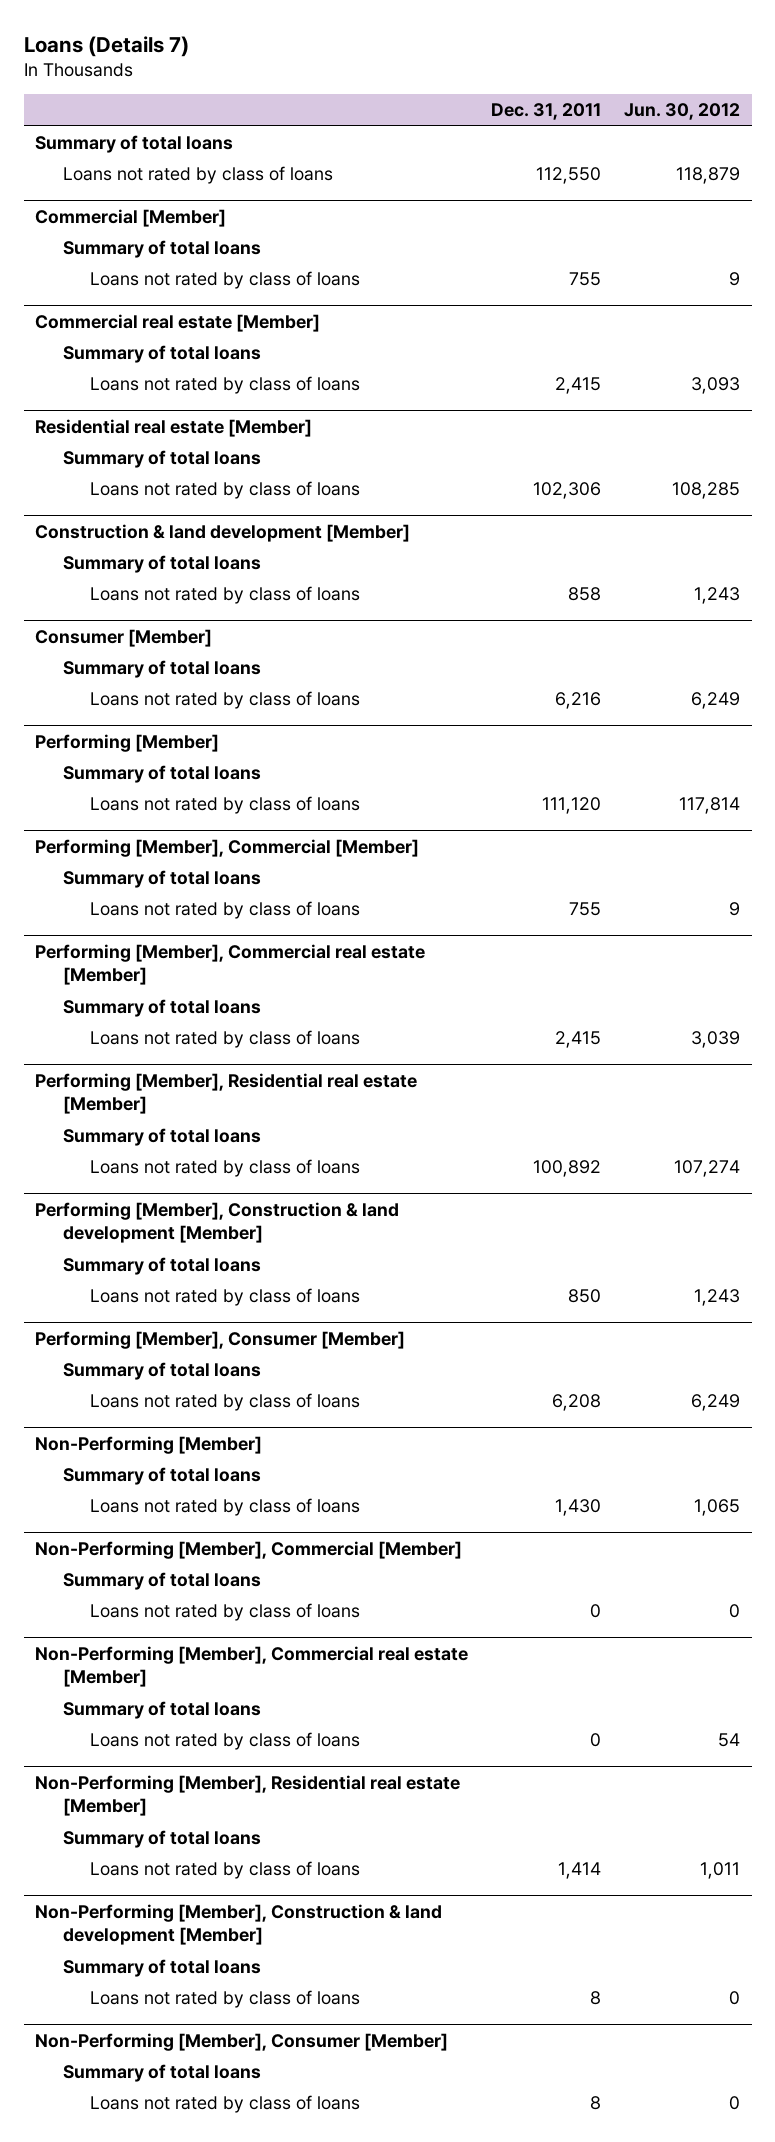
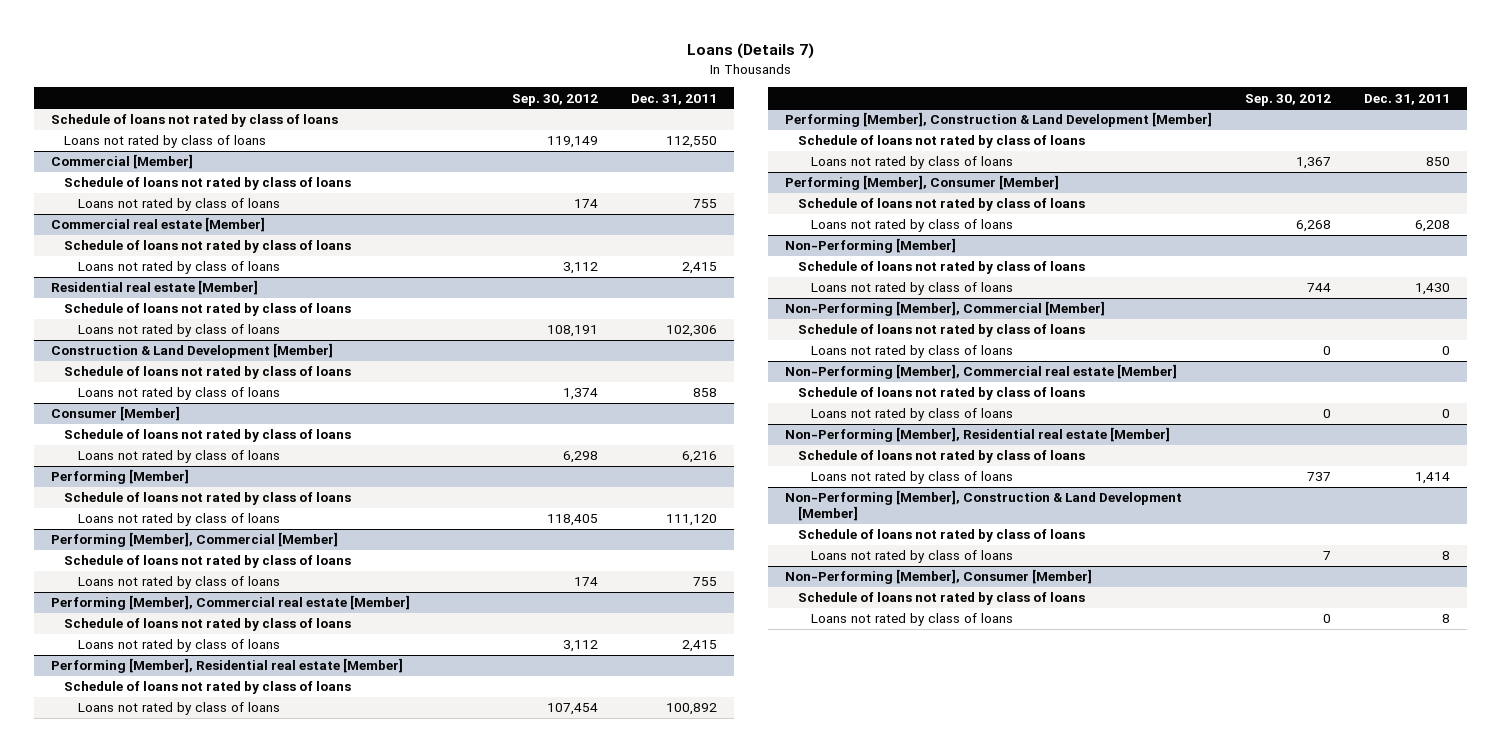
[624,103,741,121] Jun. 30, 2012 -> none
none -> [511,93,598,106] Sep. 30, 2012
[35,135,234,154] Summary of total loans -> [51,114,339,128] Schedule of loans not rated by class of loans
[62,240,261,259] Summary of total loans -> [64,177,352,191] Schedule of loans not rated by class of loans
[62,345,261,364] Summary of total loans -> [64,240,352,254] Schedule of loans not rated by class of loans
[62,450,261,469] Summary of total loans -> [64,303,352,317] Schedule of loans not rated by class of loans
[35,523,411,542] Construction & land development [Member] -> [51,343,334,359] Construction & Land Development [Member]
[62,555,261,574] Summary of total loans -> [64,366,352,380] Schedule of loans not rated by class of loans
[62,660,261,679] Summary of total loans -> [64,429,352,443] Schedule of loans not rated by class of loans
[62,765,261,784] Summary of total loans -> [64,492,352,506] Schedule of loans not rated by class of loans
[62,870,261,889] Summary of total loans -> [64,555,352,569] Schedule of loans not rated by class of loans
[62,999,261,1018] Summary of total loans -> [64,618,352,632] Schedule of loans not rated by class of loans
[62,1128,261,1147] Summary of total loans -> [64,681,352,695] Schedule of loans not rated by class of loans
[35,1201,400,1244] Performing [Member], Construction & land development [Member] -> [784,112,1212,128] Performing [Member], Construction & Land Development [Member]
[62,1257,261,1276] Summary of total loans -> [797,135,1085,149] Schedule of loans not rated by class of loans
[62,1362,261,1381] Summary of total loans -> [797,198,1085,212] Schedule of loans not rated by class of loans
[62,1467,261,1486] Summary of total loans -> [797,261,1085,275] Schedule of loans not rated by class of loans
[62,1572,261,1591] Summary of total loans -> [797,324,1085,338] Schedule of loans not rated by class of loans
[62,1701,261,1720] Summary of total loans -> [797,387,1085,401] Schedule of loans not rated by class of loans
[62,1830,261,1849] Summary of total loans -> [797,450,1085,464] Schedule of loans not rated by class of loans
[35,1903,443,1946] Non-Performing [Member], Construction & land development [Member] -> [784,490,1182,522] Non-Performing [Member], Construction & Land Development [Member]
[62,1959,261,1978] Summary of total loans -> [797,529,1085,543] Schedule of loans not rated by class of loans
[62,2064,261,2083] Summary of total loans -> [797,592,1085,606] Schedule of loans not rated by class of loans

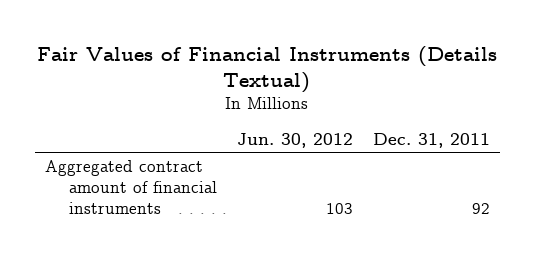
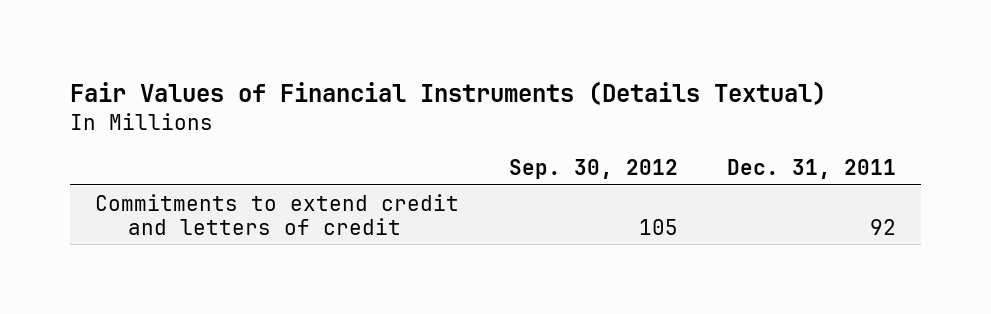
[237,132,354,148] Jun. 30, 2012 -> none
none -> [508,159,678,180] Sep. 30, 2012
[44,159,218,214] Aggregated contract amount of financial instruments -> [94,193,459,235] Commitments to extend credit and letters of credit

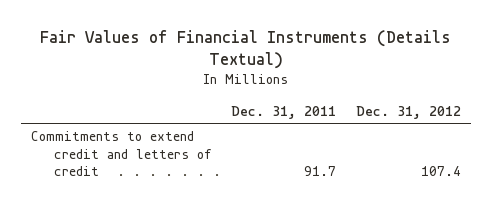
[508,159,678,180] Sep. 30, 2012 -> none
none -> [356,105,462,119] Dec. 31, 2012
[870,218,897,235] 92 -> [303,166,336,177] 91.7

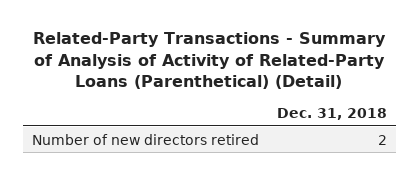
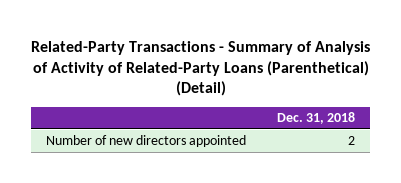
[32,133,260,145] Number of new directors retired -> [46,135,247,148] Number of new directors appointed

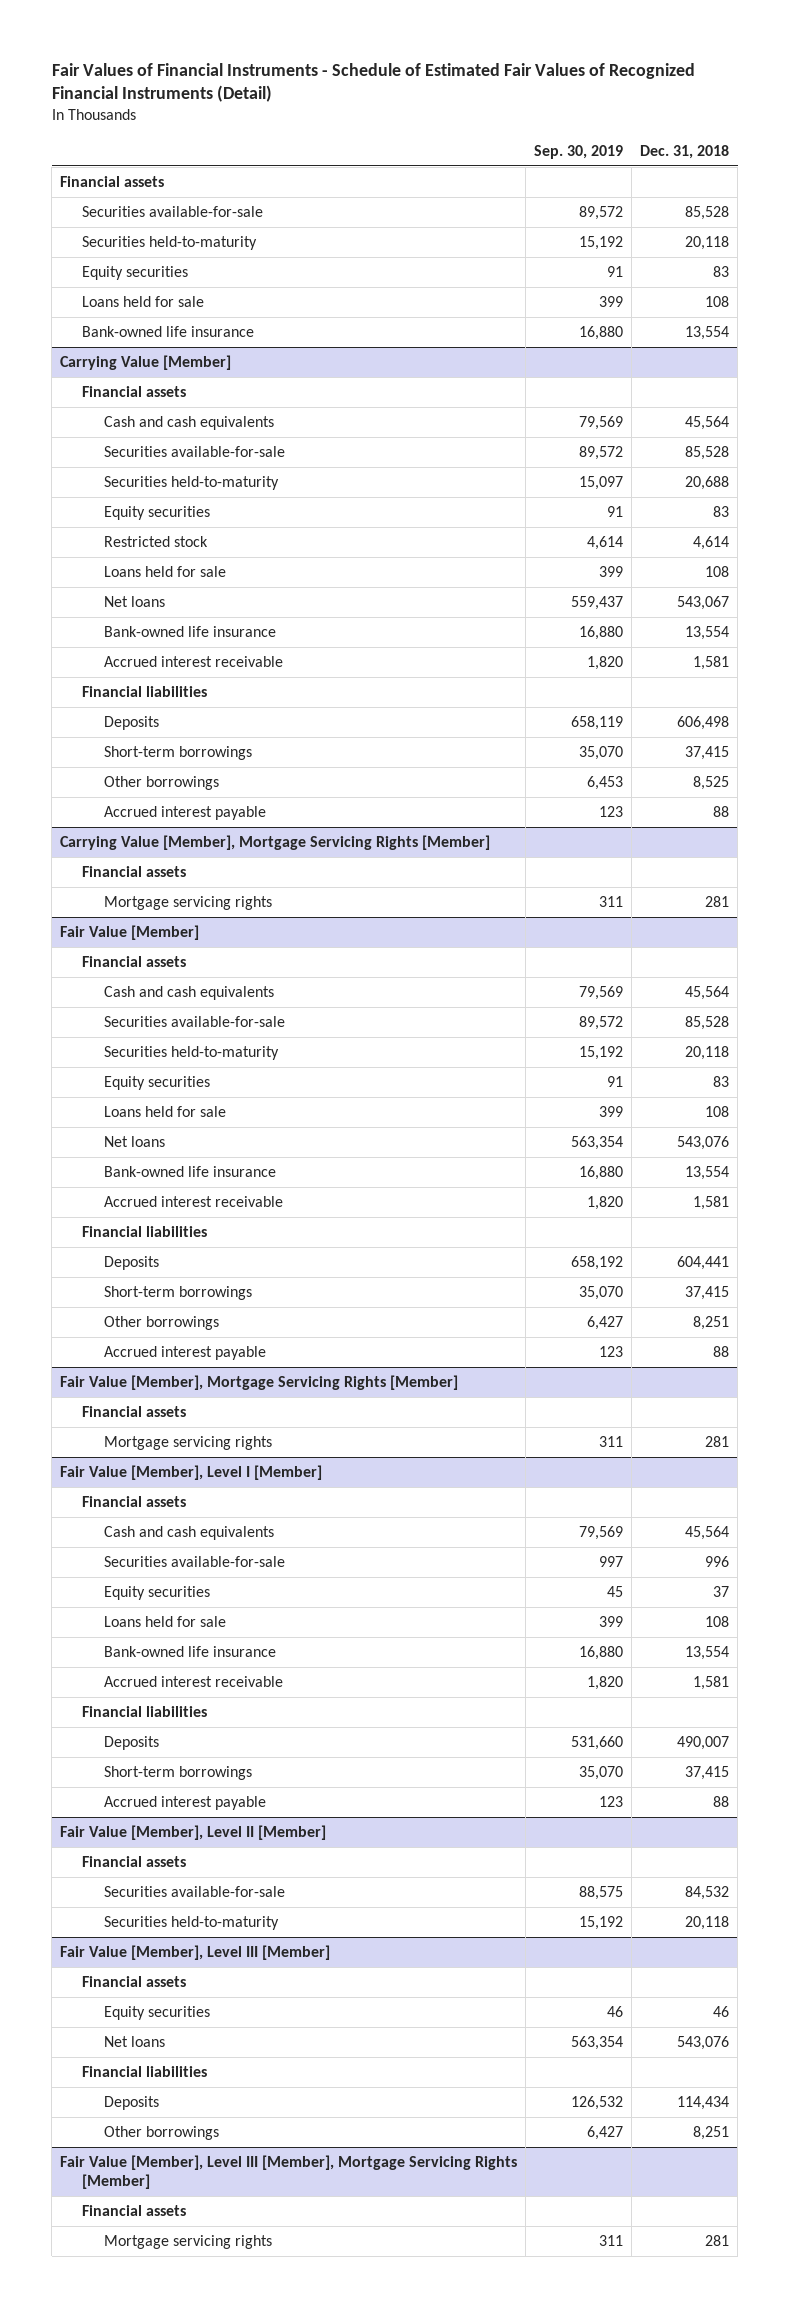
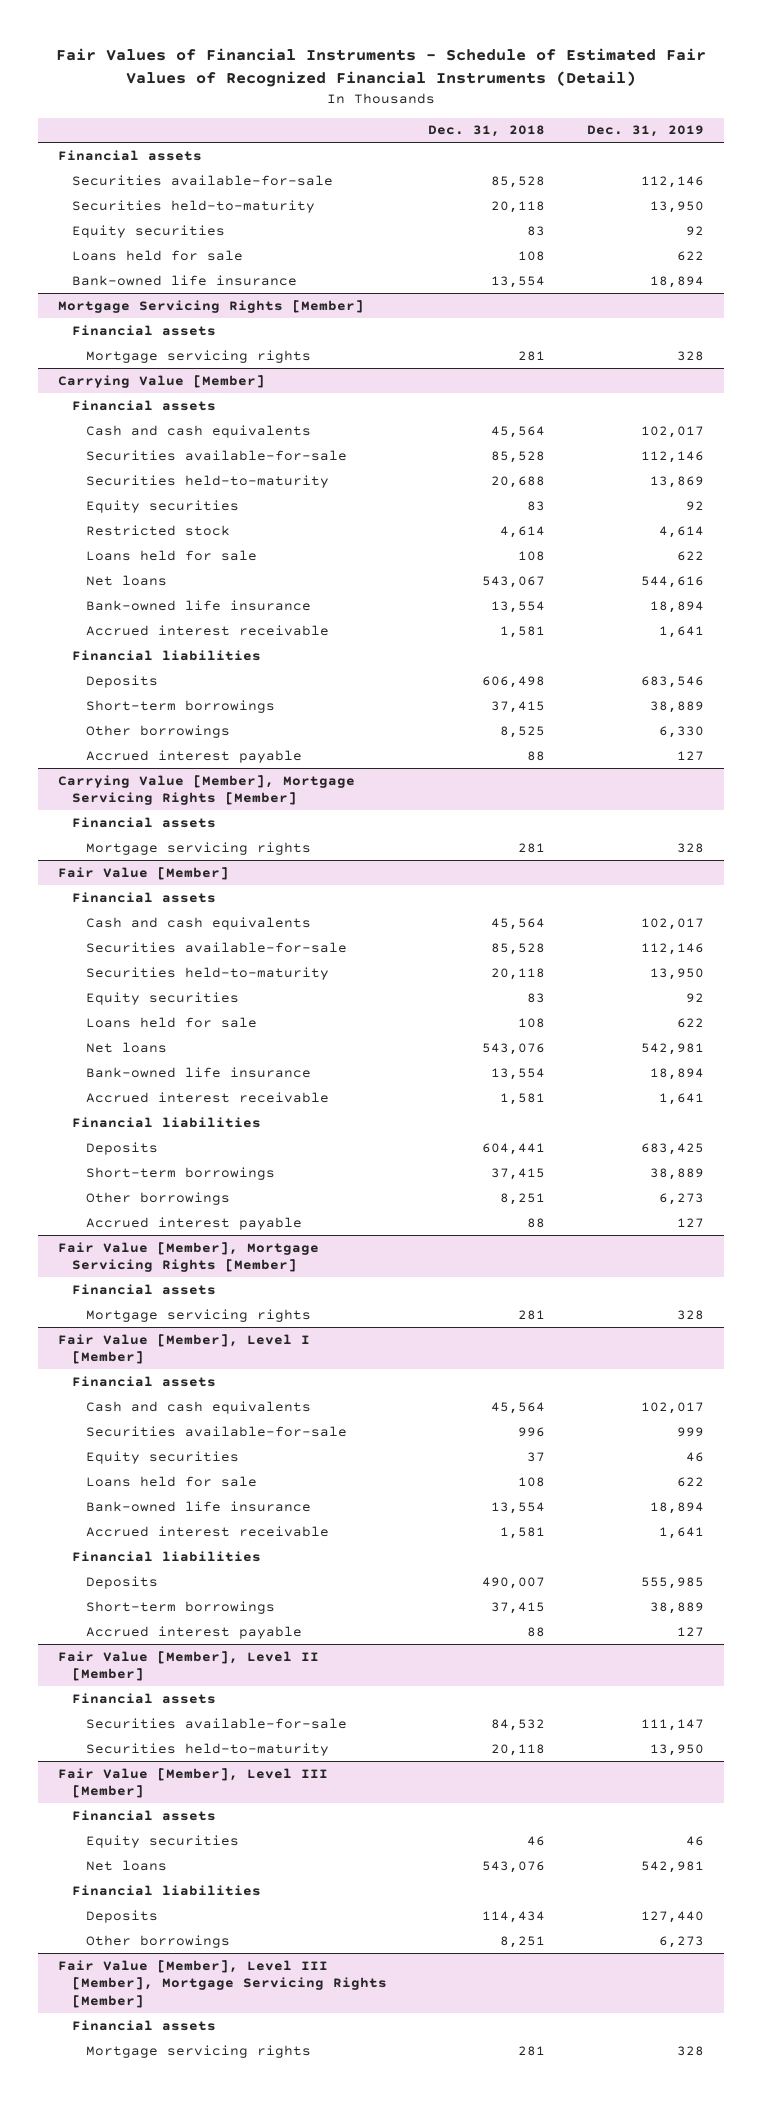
[534,144,624,159] Sep. 30, 2019 -> none
none -> [586,125,704,138] Dec. 31, 2019
none -> [58,299,365,313] Mortgage Servicing Rights [Member]
none -> [72,324,217,336] Financial assets
none -> [86,349,312,363] Mortgage servicing rights

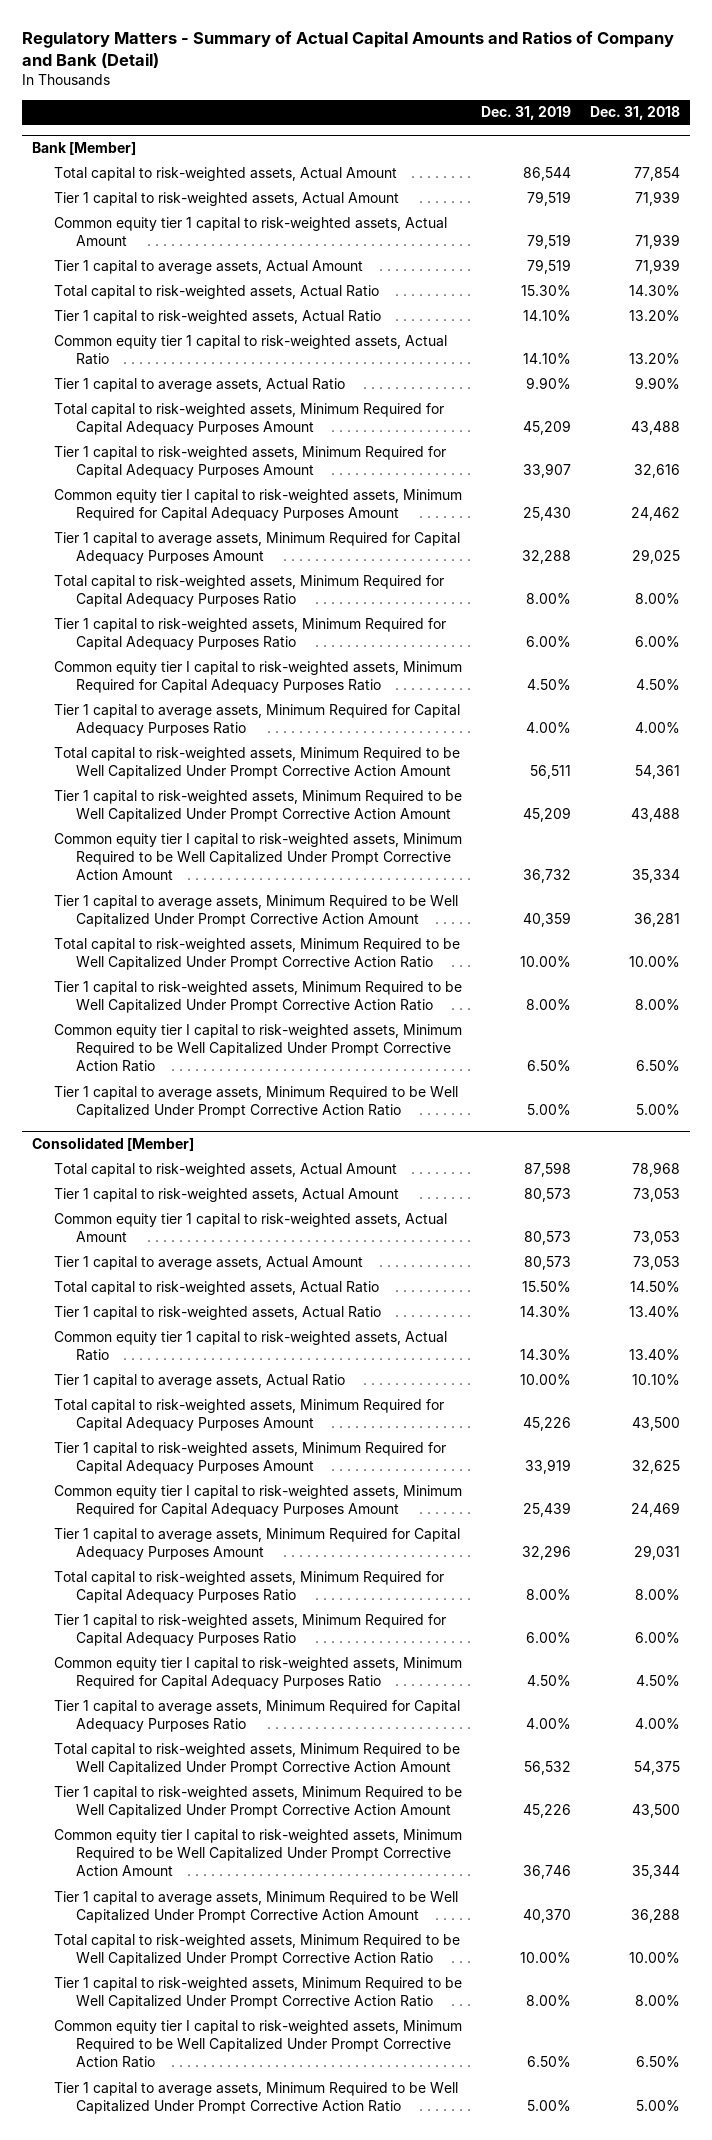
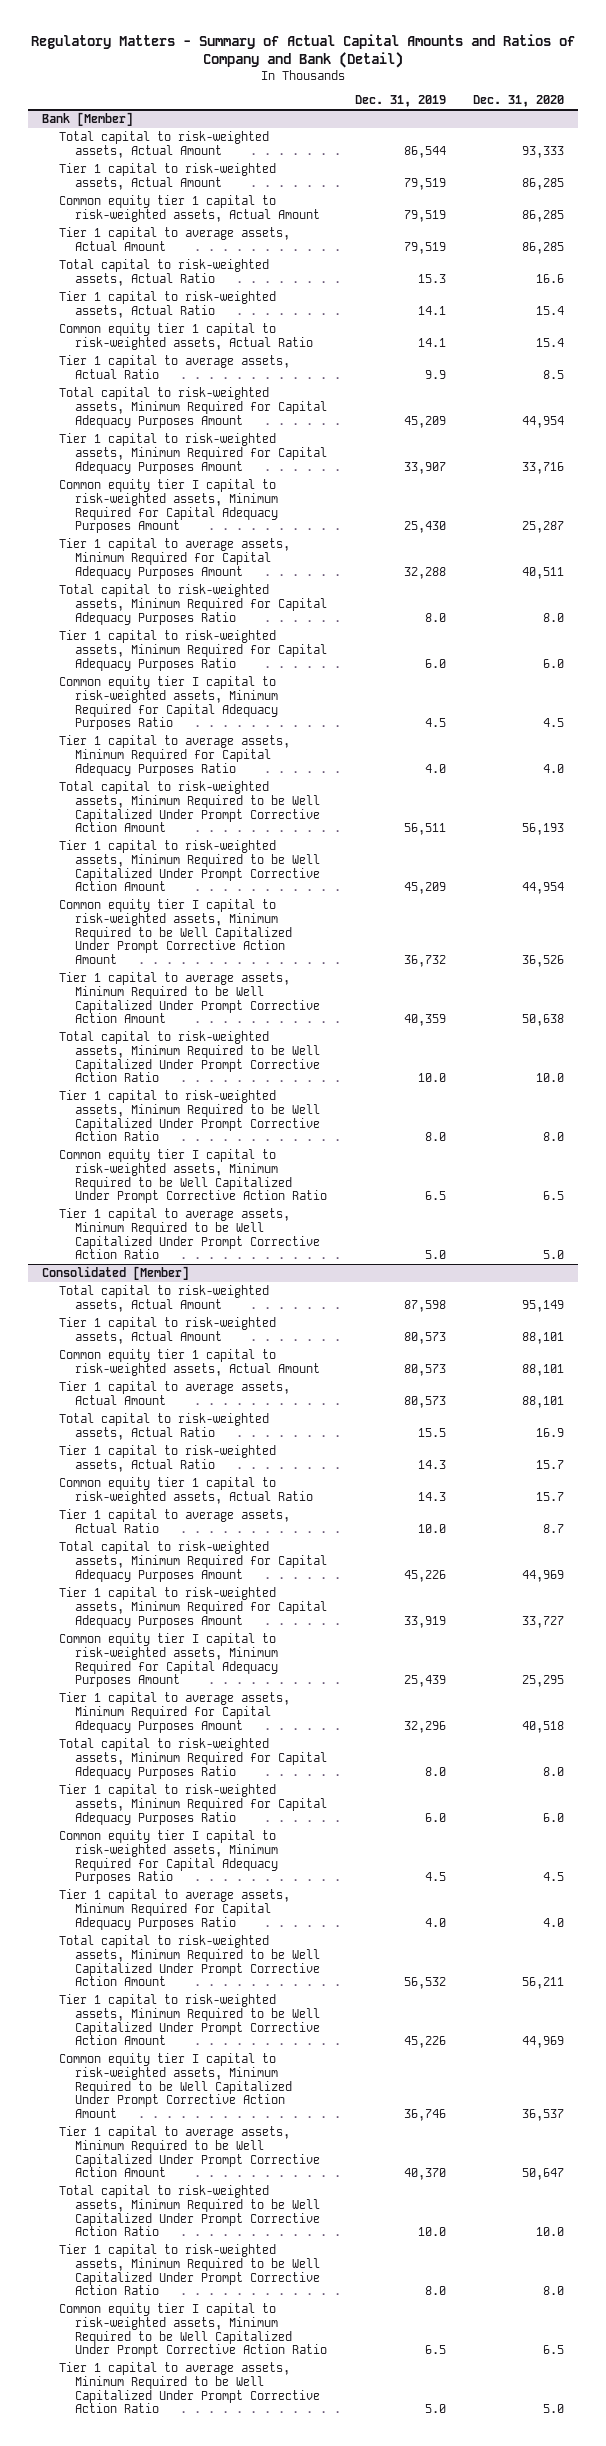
[590,106,681,121] Dec. 31, 2018 -> none
none -> [473,95,565,108] Dec. 31, 2020
[520,284,571,296] 15.30% -> [417,273,446,283] 15.3
[522,309,571,321] 14.10% -> [417,305,446,315] 14.1
[522,352,571,364] 14.10% -> [417,337,446,347] 14.1
[525,376,571,389] 9.90% -> [424,369,446,379] 9.9
[525,592,571,604] 8.00% -> [424,612,446,622] 8.0
[525,635,571,647] 6.00% -> [424,658,446,668] 6.0
[526,678,571,690] 4.50% -> [424,718,446,728] 4.5
[525,721,571,733] 4.00% -> [424,763,446,773] 4.0
[519,955,571,967] 10.00% -> [417,1073,446,1083] 10.0
[525,998,571,1010] 8.00% -> [424,1132,446,1142] 8.0
[526,1060,571,1072] 6.50% -> [424,1191,446,1201] 6.5
[526,1103,571,1115] 5.00% -> [424,1250,446,1260] 5.0
[521,1280,571,1292] 15.50% -> [417,1427,446,1437] 15.5
[519,1305,571,1317] 14.30% -> [417,1459,446,1469] 14.3
[519,1348,571,1360] 14.30% -> [417,1491,446,1501] 14.3
[519,1373,571,1385] 10.00% -> [417,1523,446,1533] 10.0
[525,1588,571,1600] 8.00% -> [424,1766,446,1776] 8.0
[525,1631,571,1643] 6.00% -> [424,1812,446,1822] 6.0
[526,1674,571,1686] 4.50% -> [424,1872,446,1882] 4.5
[525,1717,571,1729] 4.00% -> [424,1917,446,1927] 4.0
[519,1951,571,1963] 10.00% -> [417,2227,446,2237] 10.0
[525,1994,571,2006] 8.00% -> [424,2286,446,2296] 8.0
[526,2056,571,2068] 6.50% -> [424,2345,446,2355] 6.5
[526,2099,571,2111] 5.00% -> [424,2404,446,2414] 5.0

